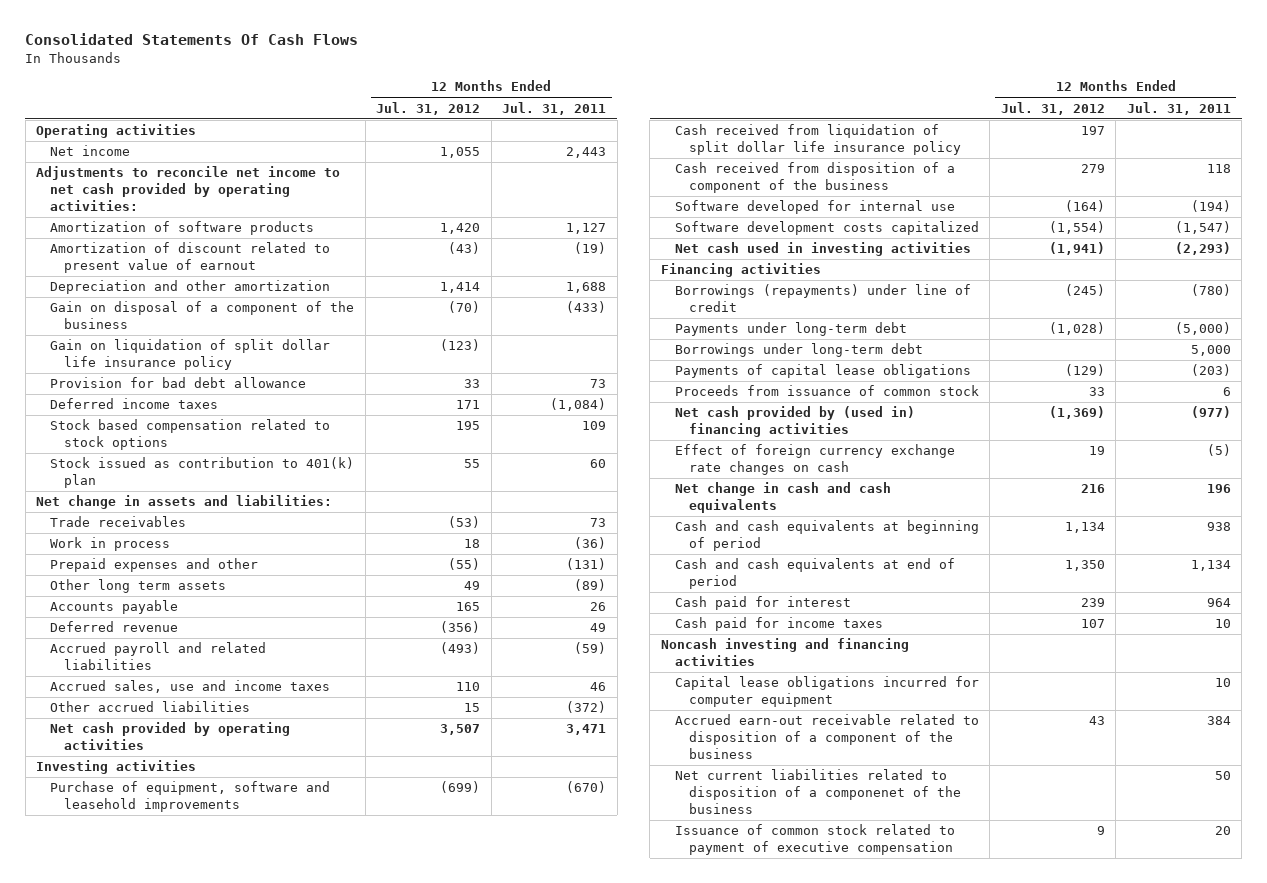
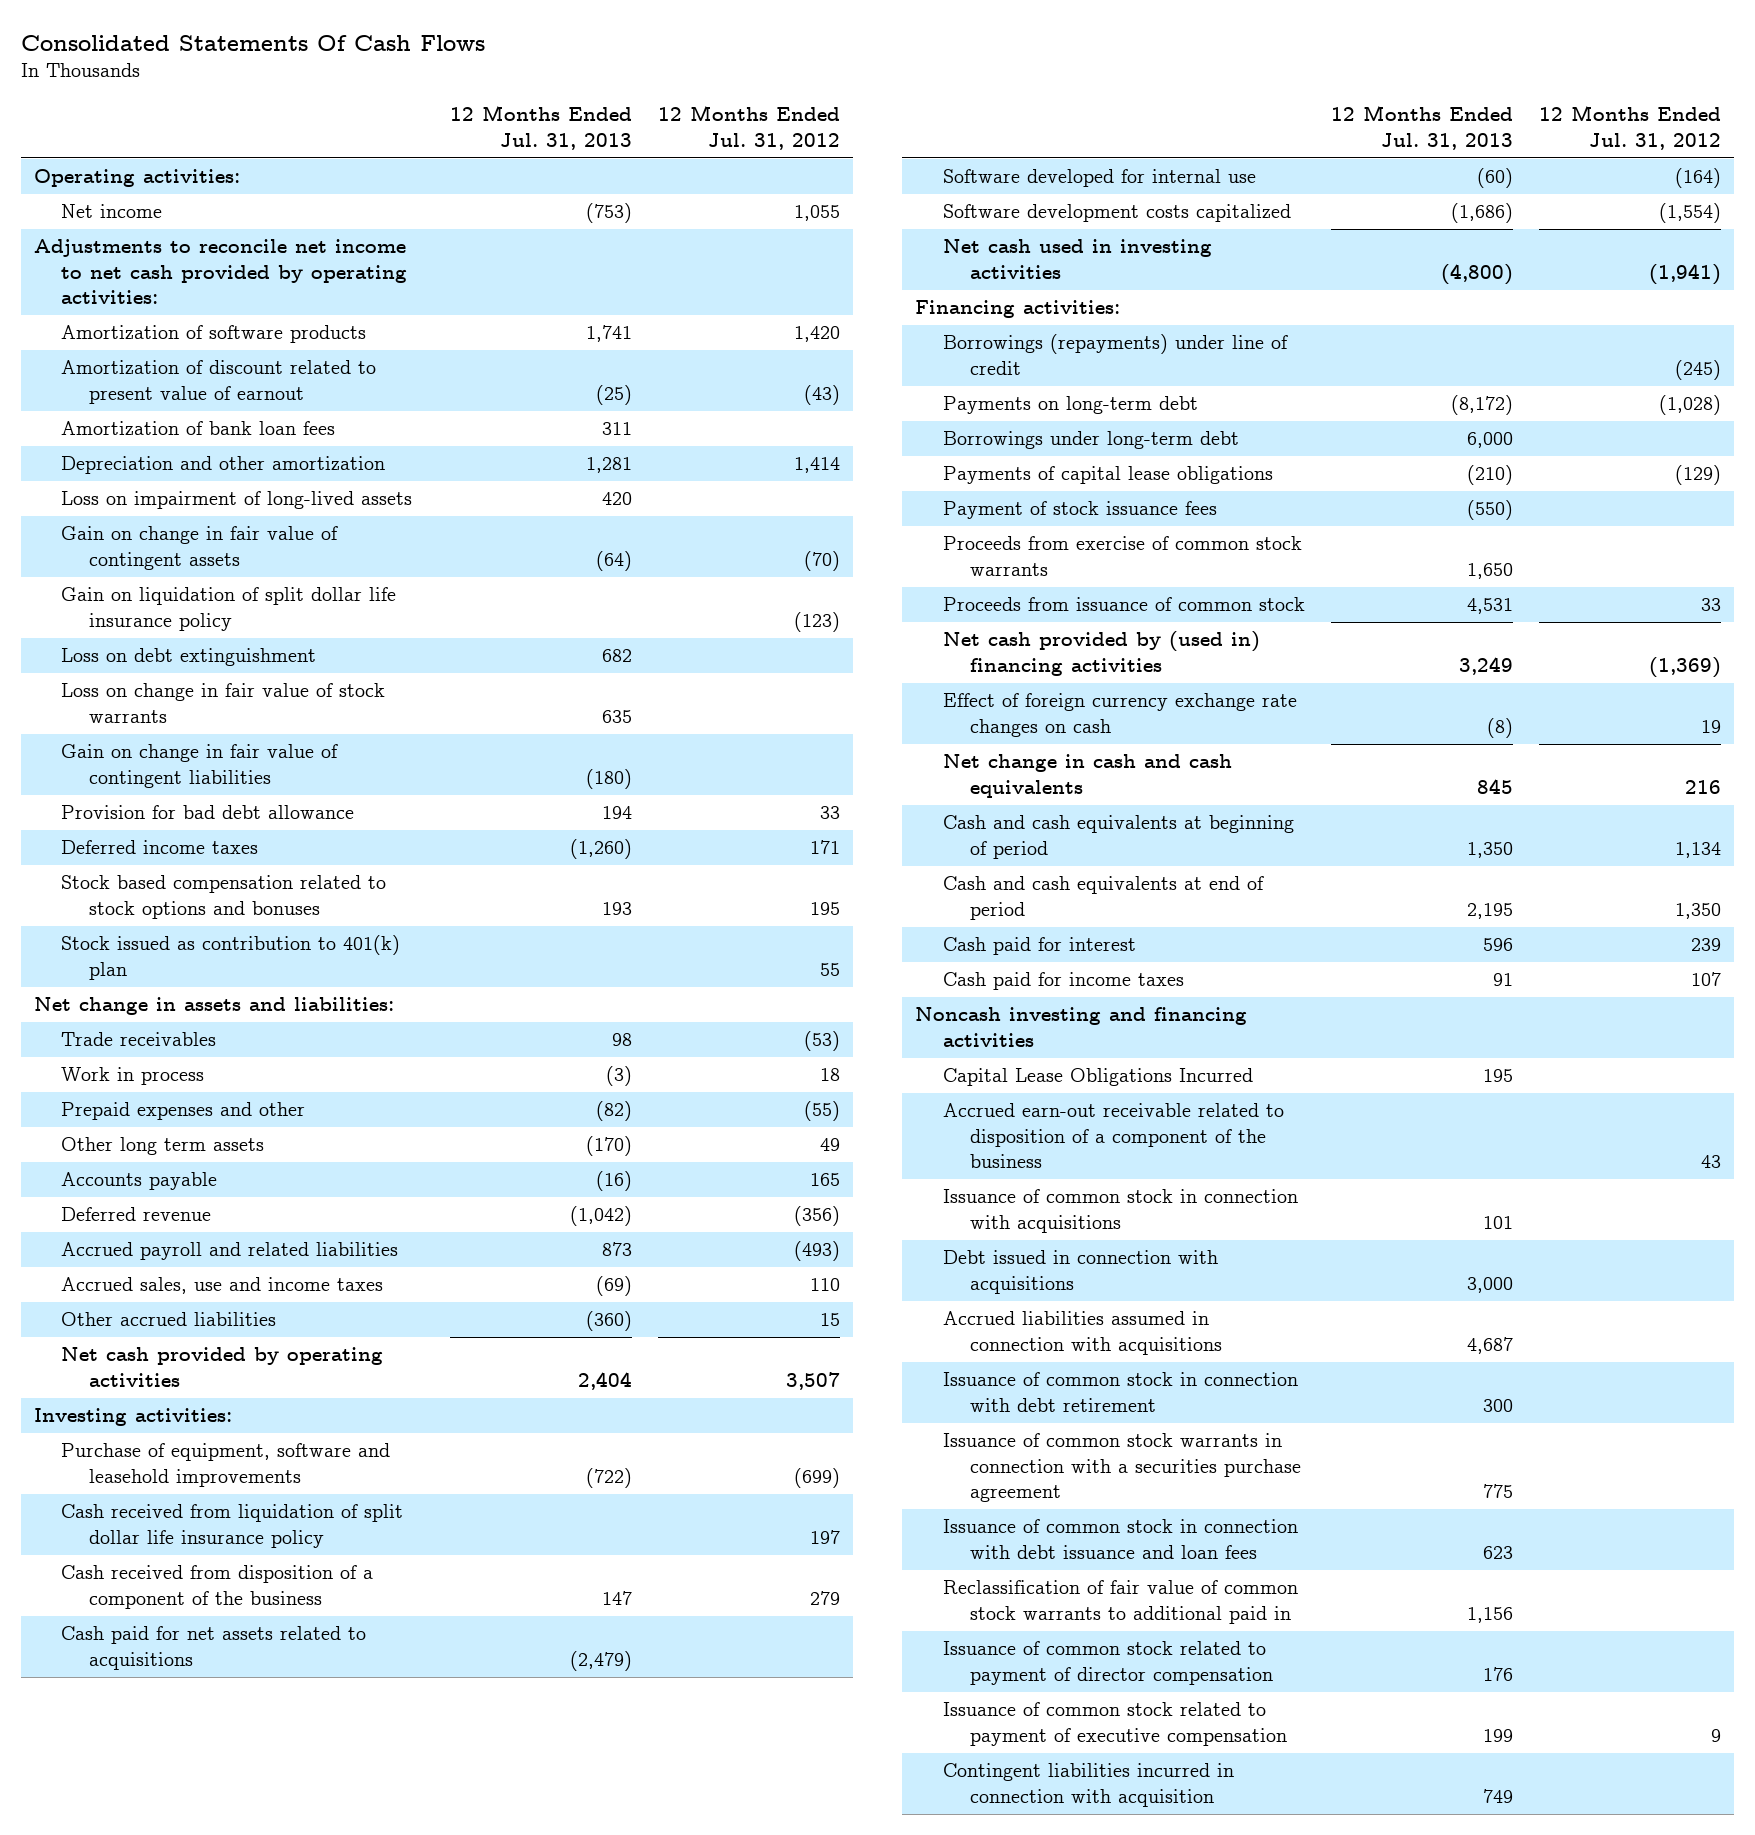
[502,101,607,115] Jul. 31, 2011 -> none
none -> [449,105,632,150] 12 Months Ended Jul. 31, 2013
[36,124,197,139] Operating activities -> [33,169,240,188] Operating activities:
none -> [61,421,336,437] Amortization of bank loan fees
[50,301,355,330] Gain on disposal of a component of the business -> none
none -> [61,491,413,510] Loss on impairment of long-lived assets
none -> [61,526,339,570] Gain on change in fair value of contingent assets
none -> [61,648,317,667] Loss on debt extinguishment
none -> [61,683,386,723] Loss on change in fair value of stock warrants
none -> [61,744,339,788] Gain on change in fair value of contingent liabilities
[50,419,331,451] Stock based compensation related to stock options -> [61,875,387,919] Stock based compensation related to stock options and bonuses
[36,760,197,775] Investing activities -> [33,1408,232,1427] Investing activities:
none -> [61,1626,367,1670] Cash paid for net assets related to acquisitions
[660,263,821,278] Financing activities -> [915,300,1121,319] Financing activities:
[674,322,907,337] Payments under long-term debt -> [942,396,1198,415] Payments on long-term debt
none -> [942,501,1217,520] Payment of stock issuance fees
none -> [942,536,1302,576] Proceeds from exercise of common stock warrants
[674,676,979,708] Capital lease obligations incurred for computer equipment -> [942,1068,1253,1087] Capital Lease Obligations Incurred
[674,769,961,814] Net current liabilities related to disposition of a componenet of the business -> none
none -> [942,1189,1298,1233] Issuance of common stock in connection with acquisitions
none -> [942,1250,1218,1294] Debt issued in connection with acquisitions
none -> [942,1311,1223,1355] Accrued liabilities assumed in connection with acquisitions
none -> [942,1372,1298,1412] Issuance of common stock in connection with debt retirement
none -> [942,1433,1302,1503] Issuance of common stock warrants in connection with a securities purchase agreement
none -> [942,1519,1298,1559] Issuance of common stock in connection with debt issuance and loan fees
none -> [942,1580,1298,1624] Reclassification of fair value of common stock warrants to additional paid in
none -> [942,1641,1274,1685] Issuance of common stock related to payment of director compensation
none -> [942,1763,1234,1807] Contingent liabilities incurred in connection with acquisition

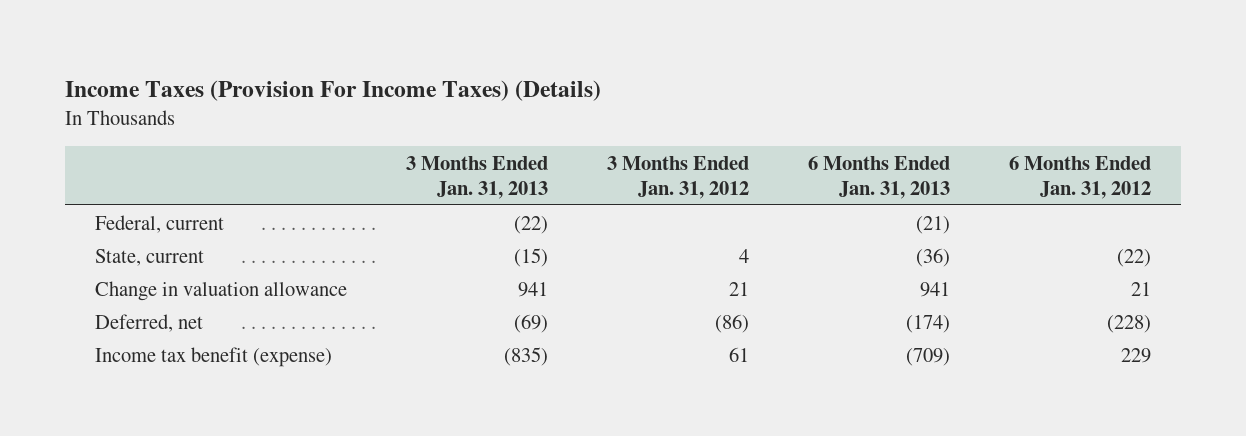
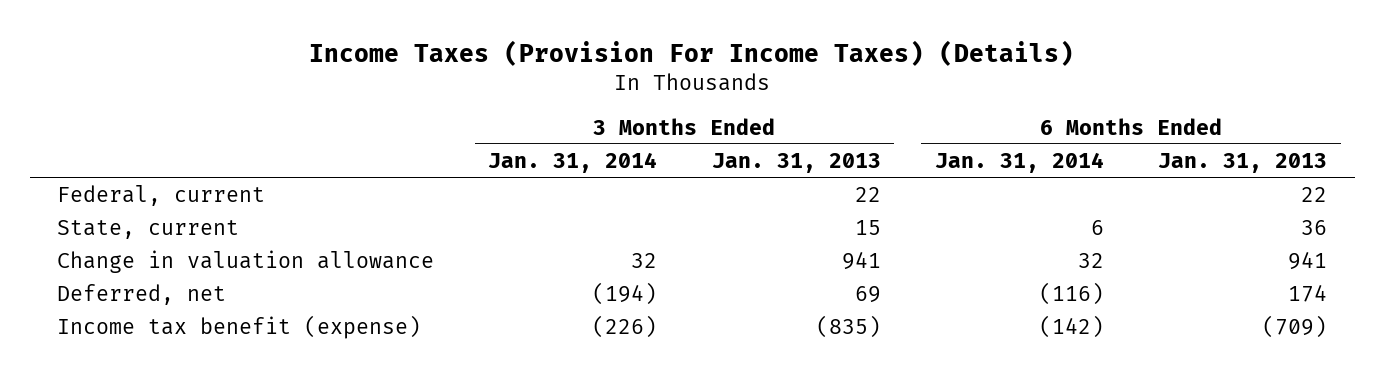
[606,155,749,199] 3 Months Ended Jan. 31, 2012 -> none
[1009,155,1152,199] 6 Months Ended Jan. 31, 2012 -> none
none -> [488,151,658,173] Jan. 31, 2014
none -> [934,151,1104,173] Jan. 31, 2014
[513,215,548,234] (22) -> [854,186,881,202] 22
[915,215,950,234] (21) -> [1301,186,1328,202] 22
[513,247,548,267] (15) -> [854,219,881,235] 15
[915,247,950,267] (36) -> [1301,219,1328,235] 36
[513,313,548,333] (69) -> [854,285,881,303] 69
[905,314,950,333] (174) -> [1288,283,1328,302] 174

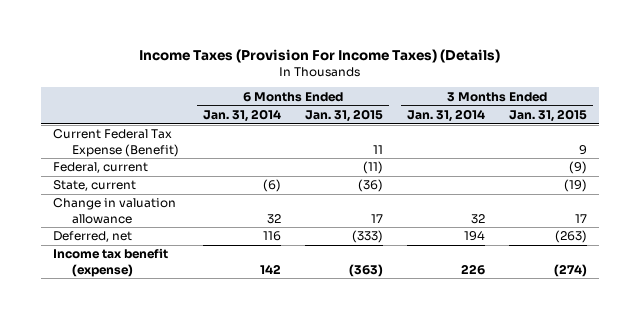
[711,152,881,173] Jan. 31, 2013 -> none
[1158,152,1328,173] Jan. 31, 2013 -> none
none -> [305,109,384,123] Jan. 31, 2015
none -> [509,109,588,123] Jan. 31, 2015
none -> [53,129,180,157] Current Federal Tax Expense (Benefit)
[1090,219,1104,235] 6 -> [263,179,282,193] (6)
[592,281,658,305] (194) -> [464,231,486,242] 194
[1038,281,1104,305] (116) -> [263,231,282,242] 116
[592,314,658,338] (226) -> [461,263,486,275] 226
[1038,314,1104,338] (142) -> [260,263,282,274] 142

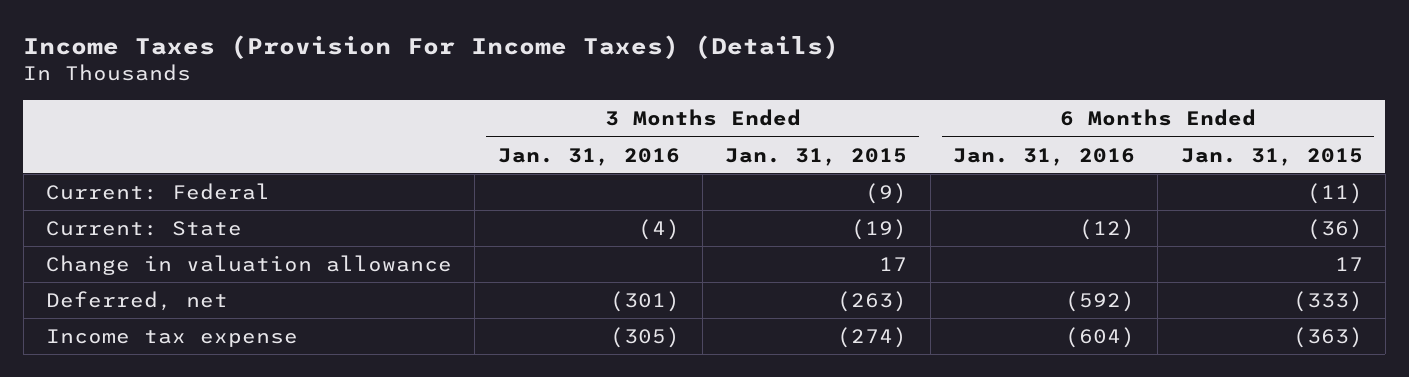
[203,109,282,123] Jan. 31, 2014 -> none
[407,109,486,123] Jan. 31, 2014 -> none
none -> [497,147,680,166] Jan. 31, 2016
none -> [952,147,1135,166] Jan. 31, 2016
[53,162,149,174] Federal, current -> none
[53,129,180,157] Current Federal Tax Expense (Benefit) -> [46,183,271,201] Current: Federal
[373,144,384,154] 11 -> [1306,183,1363,205] (11)
[579,144,588,155] 9 -> [865,183,908,205] (9)
[53,180,137,192] State, current -> [46,221,243,237] Current: State
[53,248,169,277] Income tax benefit (expense) -> [46,329,299,348] Income tax expense

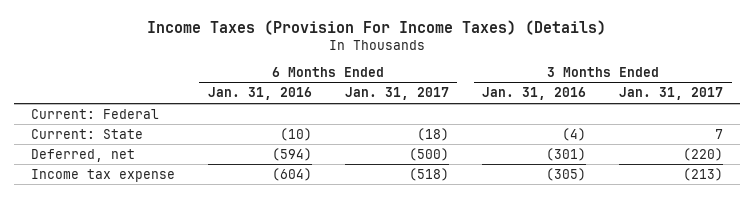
[725,147,908,166] Jan. 31, 2015 -> none
[1180,147,1363,166] Jan. 31, 2015 -> none
none -> [344,87,449,101] Jan. 31, 2017
none -> [619,87,724,101] Jan. 31, 2017
[46,255,453,276] Change in valuation allowance -> none
[1078,219,1135,241] (12) -> [279,127,312,141] (10)
[1064,291,1135,313] (592) -> [271,147,312,161] (594)

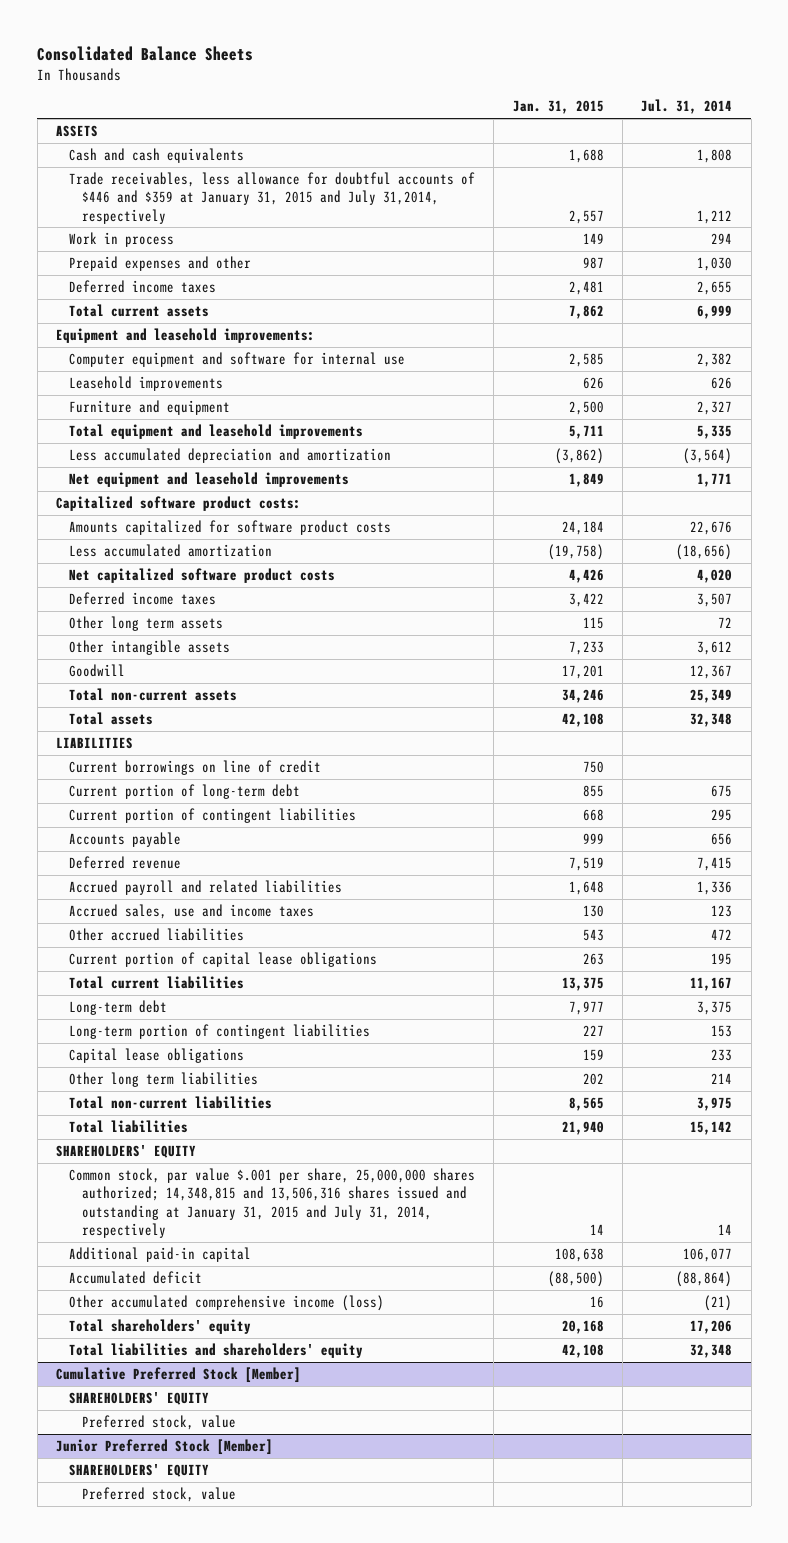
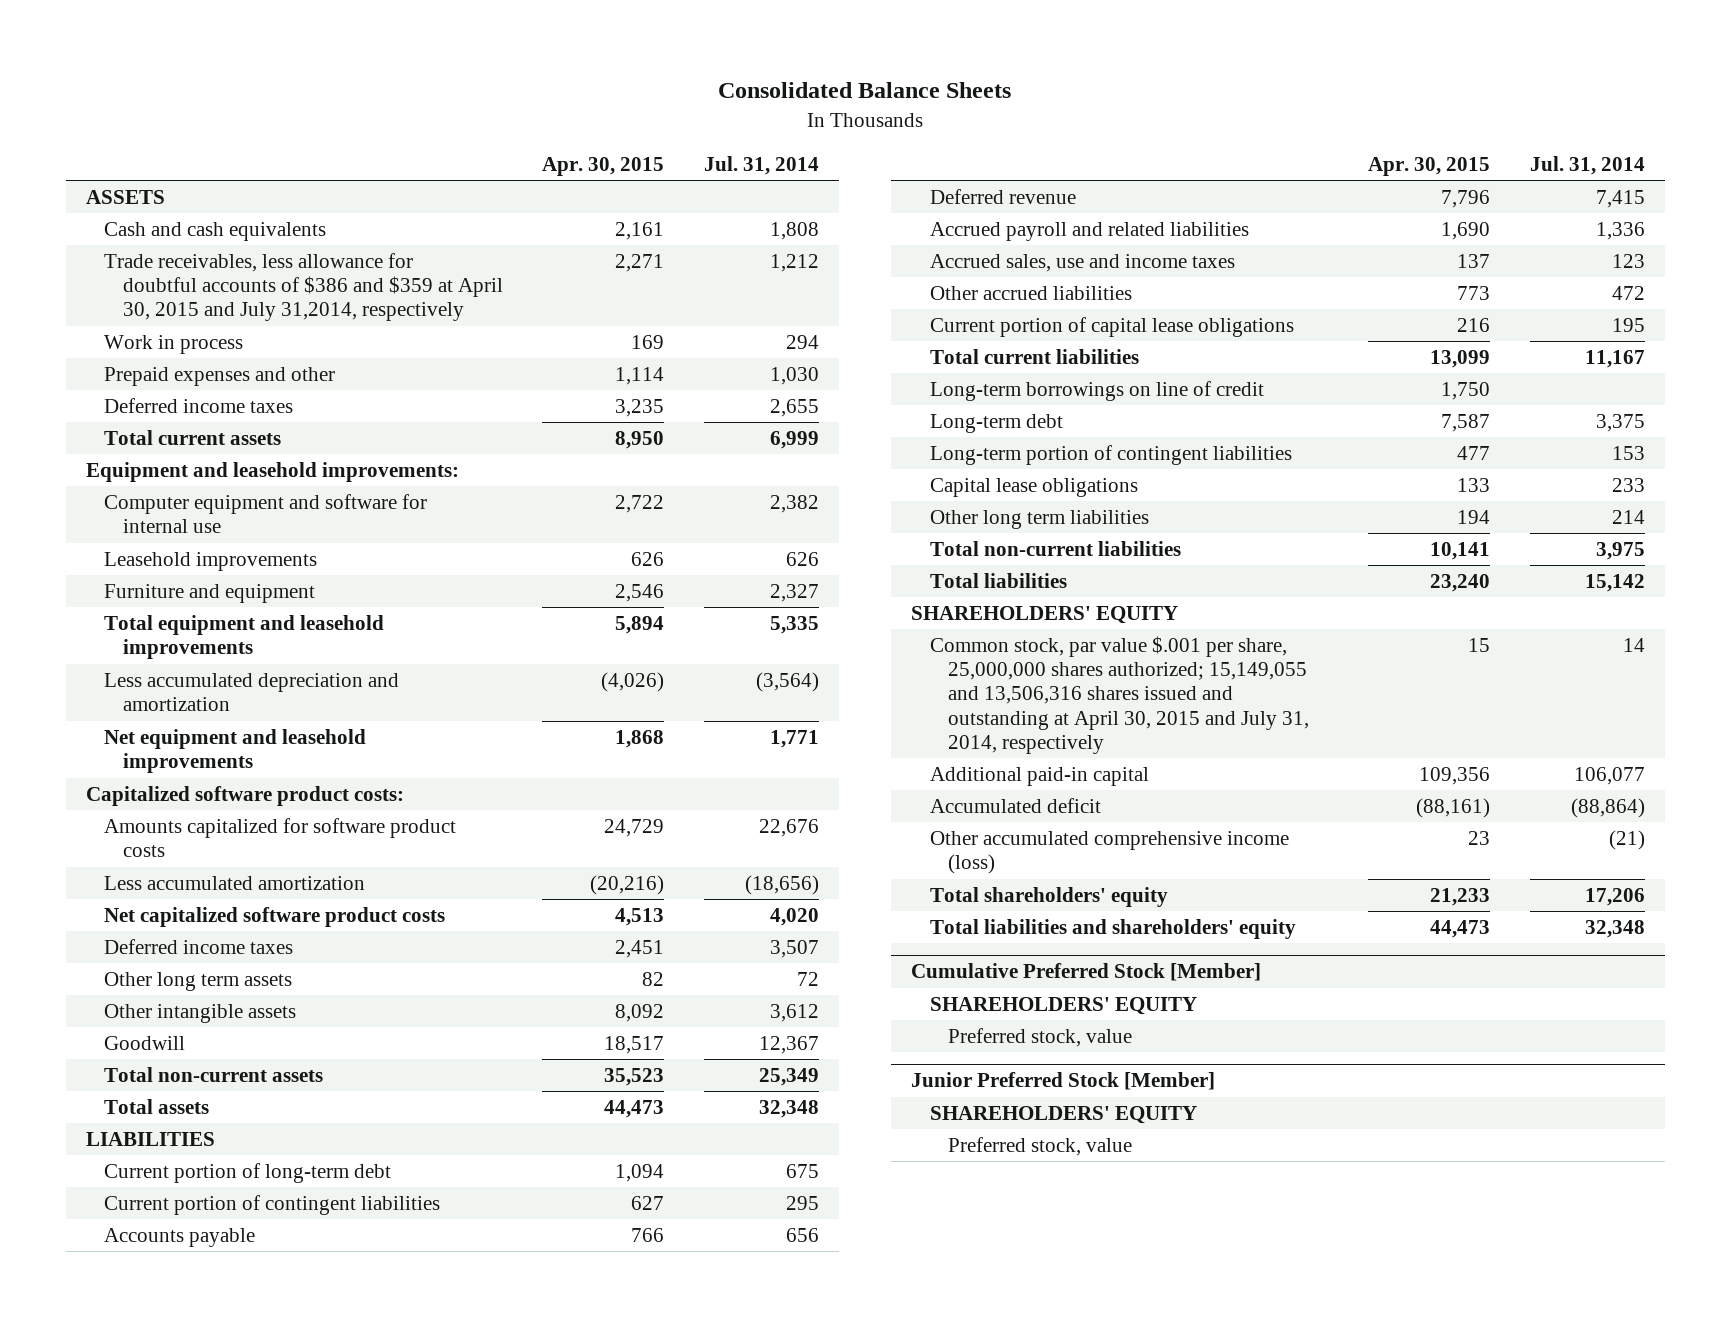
[512,100,604,115] Jan. 31, 2015 -> none
none -> [542,156,665,176] Apr. 30, 2015
[68,172,475,224] Trade receivables, less allowance for doubtful accounts of $446 and $359 at January 31, 2015 and July 31,2014, respectively -> [104,253,503,322] Trade receivables, less allowance for doubtful accounts of $386 and $359 at April 30, 2015 and July 31,2014, respectively
[68,760,321,776] Current borrowings on line of credit -> none
none -> [929,381,1264,402] Long-term borrowings on line of credit
[68,1168,475,1238] Common stock, par value $.001 per share, 25,000,000 shares authorized; 14,348,815 and 13,506,316 shares issued and outstanding at January 31, 2015 and July 31, 2014, respectively -> [929,636,1310,754] Common stock, par value $.001 per share, 25,000,000 shares authorized; 15,149,055 and 13,506,316 shares issued and outstanding at April 30, 2015 and July 31, 2014, respectively

